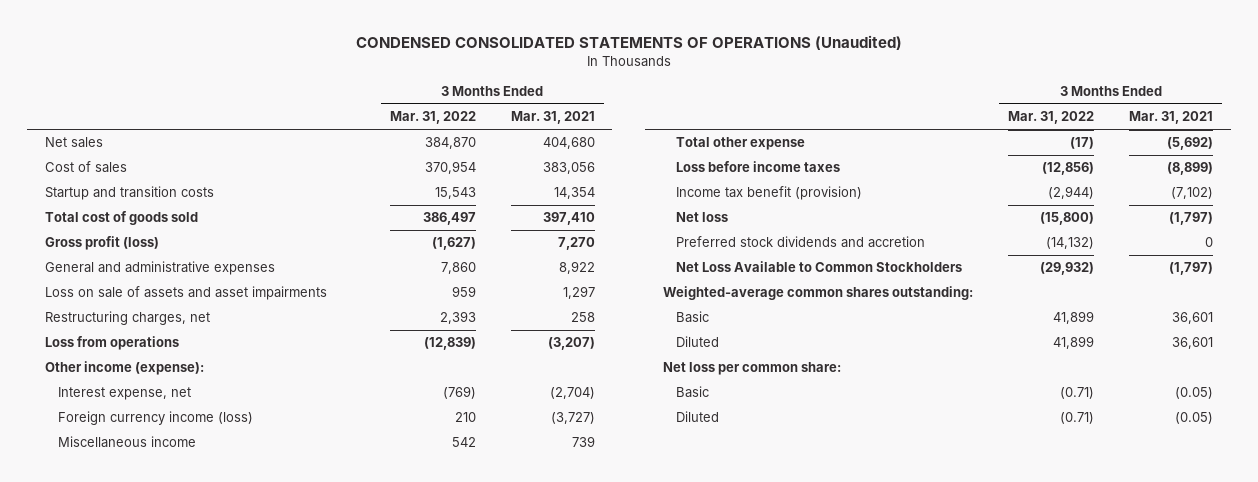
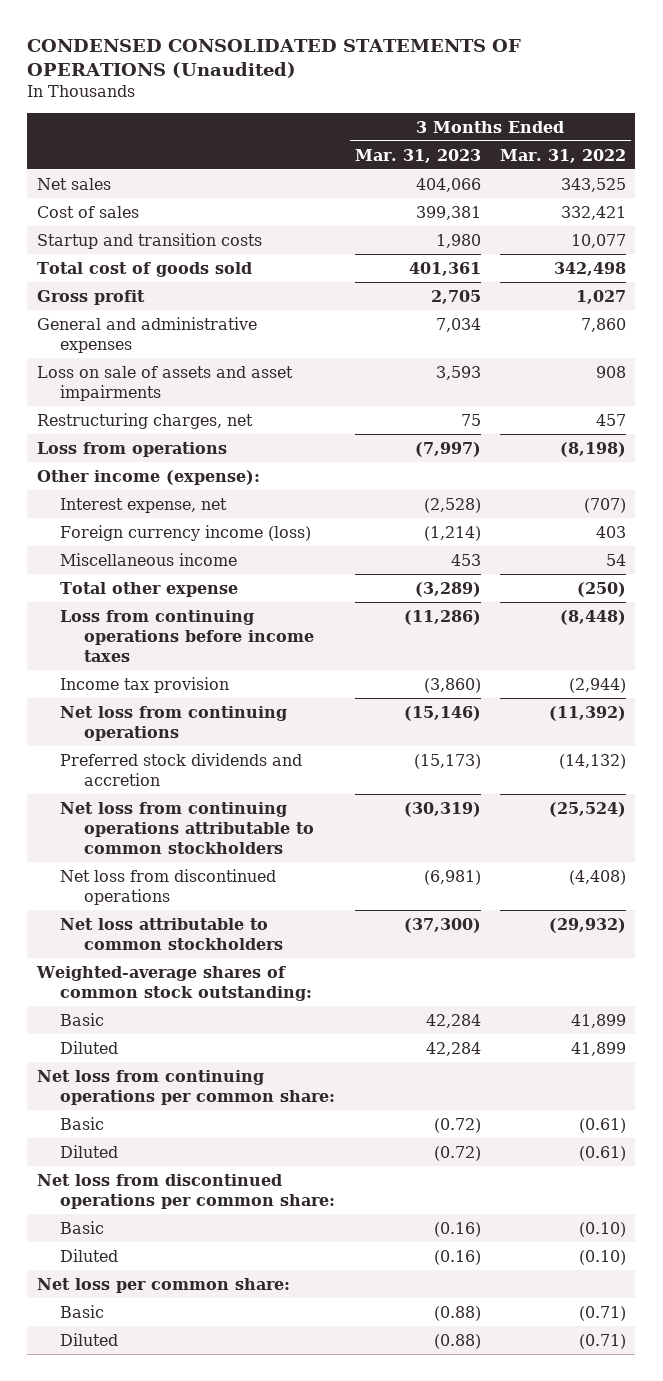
[510,111,595,125] Mar. 31, 2021 -> none
none -> [354,148,481,163] Mar. 31, 2023
[424,137,476,150] 384,870 -> [560,177,626,192] 343,525
[424,161,476,175] 370,954 -> [560,205,626,220] 332,421
[434,187,476,200] 15,543 -> [570,233,626,248] 10,077
[422,212,476,226] 386,497 -> [553,261,626,276] 342,498
[44,236,159,251] Gross profit (loss) -> [36,289,145,305] Gross profit
[431,237,476,251] (1,627) -> [575,289,626,304] 1,027
[451,286,476,298] 959 -> [595,365,626,378] 908
[439,311,476,325] 2,393 -> [595,413,626,426] 457
[423,337,476,351] (12,839) -> [559,441,626,457] (8,198)
[676,212,729,223] Net loss -> none
[442,386,476,400] (769) -> [583,497,626,513] (707)
[454,412,476,423] 210 -> [595,525,626,538] 403
[451,437,476,448] 542 -> [605,553,626,566] 54
[1070,137,1095,150] (17) -> [576,581,626,597] (250)
[676,161,841,173] Loss before income taxes -> [60,609,315,663] Loss from continuing operations before income taxes
[1042,162,1095,176] (12,856) -> [559,609,626,625] (8,448)
[676,186,863,201] Income tax benefit (provision) -> [60,676,230,693] Income tax provision
none -> [60,705,288,741] Net loss from continuing operations
none -> [60,801,315,855] Net loss from continuing operations attributable to common stockholders
none -> [60,868,277,905] Net loss from discontinued operations
[676,261,963,273] Net Loss Available to Common Stockholders -> [60,917,284,950] Net loss attributable to common stockholders
[662,286,973,301] Weighted-average common shares outstanding: -> [35,965,313,1001] Weighted-average shares of common stock outstanding:
none -> [36,1069,336,1105] Net loss from continuing operations per common share:
none -> [60,1116,105,1130] Basic
none -> [60,1144,119,1158] Diluted
none -> [36,1173,336,1209] Net loss from discontinued operations per common share:
none -> [60,1220,105,1234] Basic
none -> [60,1248,119,1262] Diluted

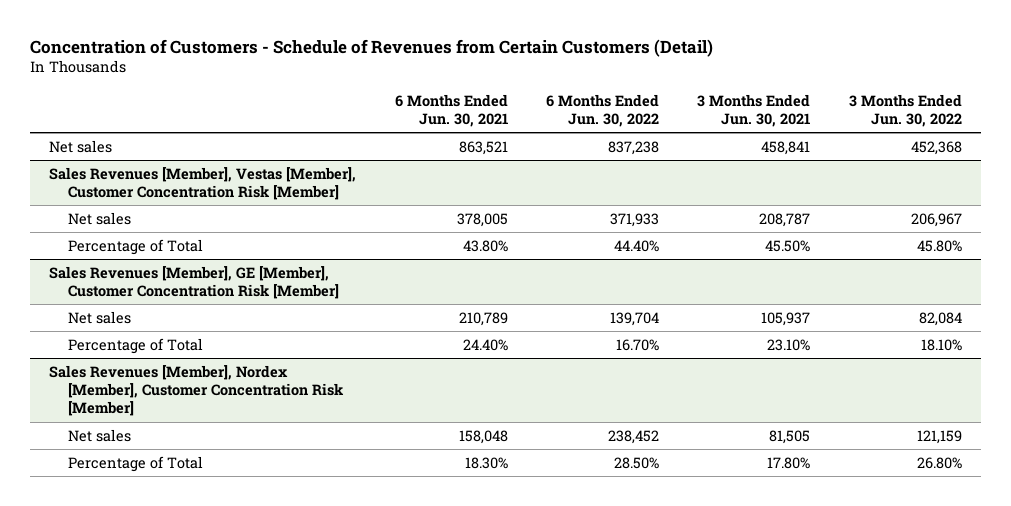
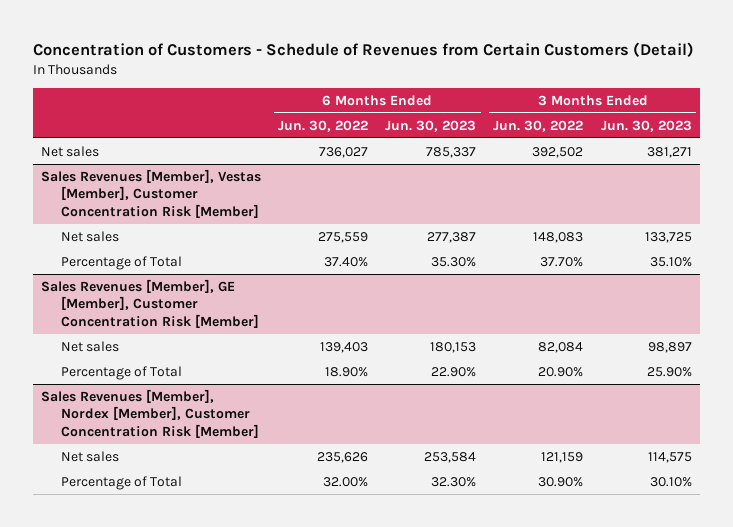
[394,93,508,128] 6 Months Ended Jun. 30, 2021 -> none
[697,93,811,128] 3 Months Ended Jun. 30, 2021 -> none
none -> [385,119,477,132] Jun. 30, 2023
none -> [600,119,692,132] Jun. 30, 2023
[608,140,660,155] 837,238 -> [319,146,369,158] 736,027
[910,140,962,155] 452,368 -> [532,146,584,158] 392,502
[610,212,660,227] 371,933 -> [318,231,369,243] 275,559
[910,212,962,227] 206,967 -> [533,231,584,243] 148,083
[614,239,660,252] 44.40% -> [324,256,369,267] 37.40%
[916,239,962,252] 45.80% -> [540,256,584,267] 37.70%
[610,311,660,326] 139,704 -> [320,341,369,353] 139,403
[616,338,660,351] 16.70% -> [325,366,369,377] 18.90%
[920,338,962,351] 18.10% -> [538,366,584,377] 20.90%
[608,429,660,444] 238,452 -> [317,451,369,463] 235,626
[614,456,660,469] 28.50% -> [323,476,369,487] 32.00%
[916,456,962,469] 26.80% -> [538,476,584,487] 30.90%

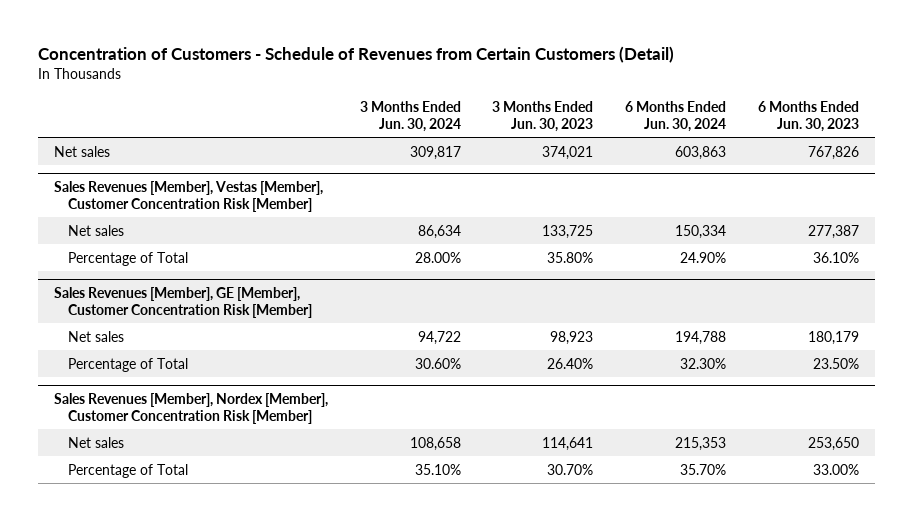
[278,119,369,132] Jun. 30, 2022 -> none
[493,119,584,132] Jun. 30, 2022 -> none
none -> [359,101,461,132] 3 Months Ended Jun. 30, 2024
none -> [624,101,726,132] 6 Months Ended Jun. 30, 2024
[426,146,477,158] 785,337 -> [807,145,859,160] 767,826
[646,146,692,158] 381,271 -> [542,145,594,160] 374,021
[431,256,477,267] 35.30% -> [812,251,859,263] 36.10%
[649,256,692,267] 35.10% -> [547,251,594,263] 35.80%
[430,341,477,353] 180,153 -> [807,330,859,345] 180,179
[647,341,692,353] 98,897 -> [550,330,594,345] 98,923
[431,366,477,377] 22.90% -> [812,357,859,369] 23.50%
[646,366,692,377] 25.90% -> [547,357,594,369] 26.40%
[424,451,477,463] 253,584 -> [807,436,859,451] 253,650
[647,451,692,463] 114,575 -> [542,436,594,451] 114,641
[431,476,477,487] 32.30% -> [812,463,859,475] 33.00%
[649,476,692,487] 30.10% -> [547,463,594,475] 30.70%

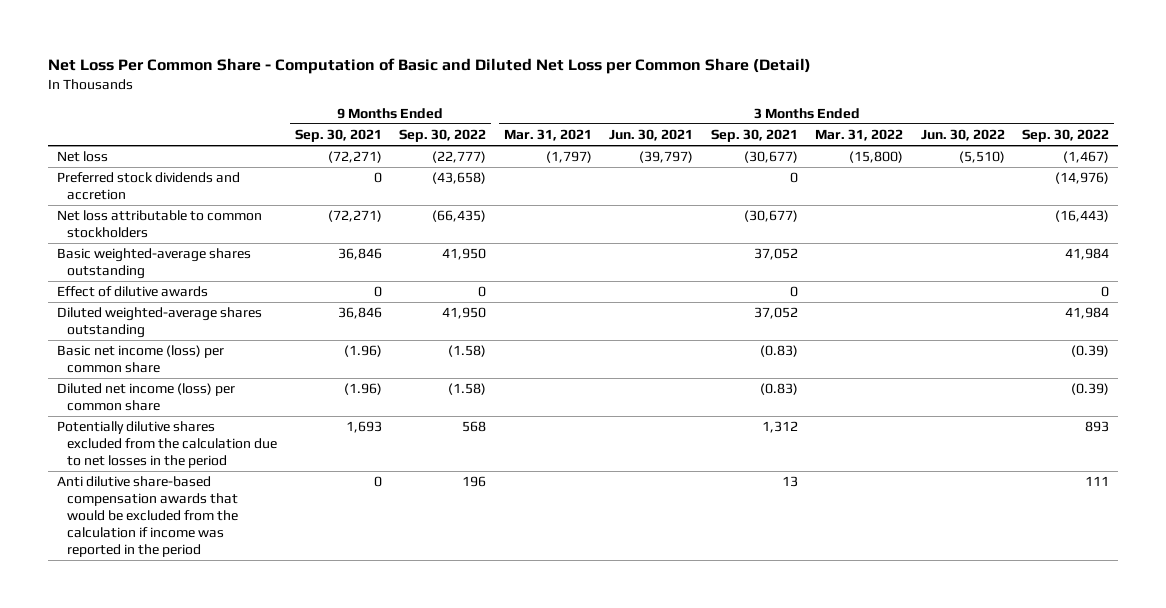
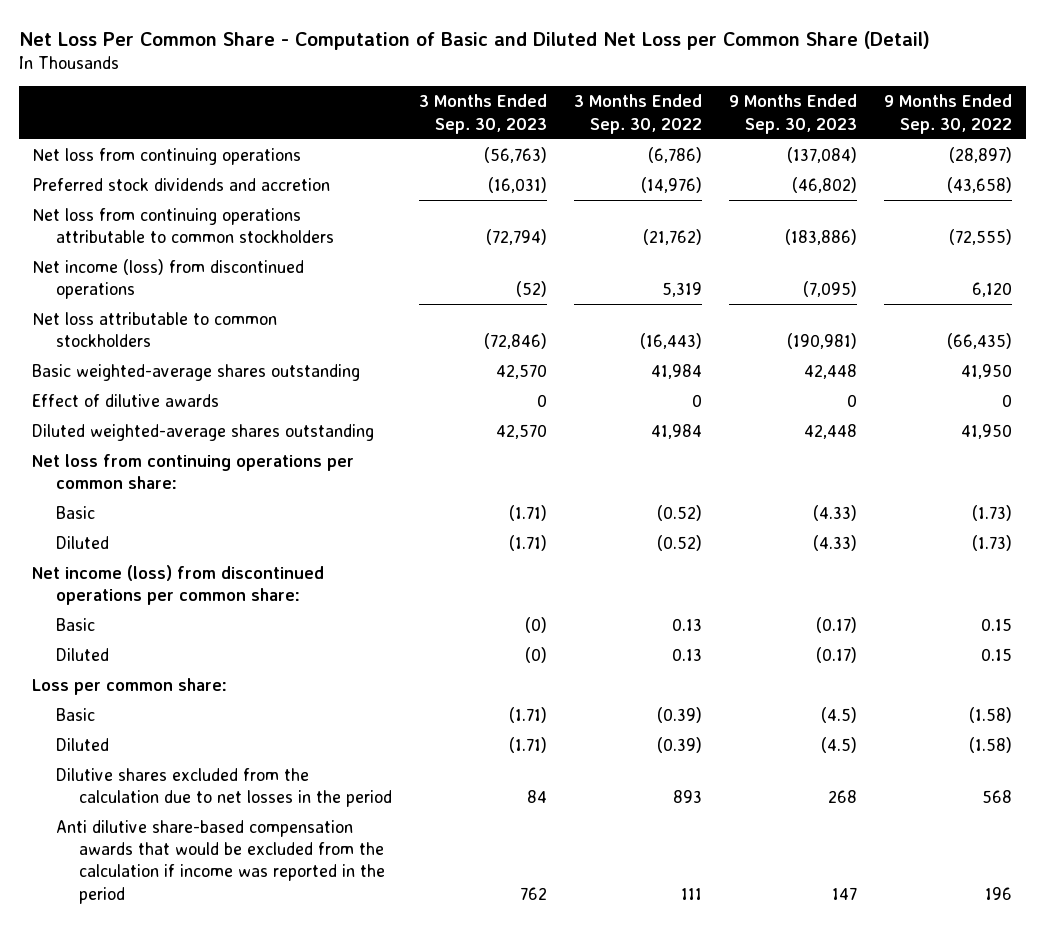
[294,129,382,143] Sep. 30, 2021 -> none
[503,129,592,142] Mar. 31, 2021 -> none
[609,129,694,142] Jun. 30, 2021 -> none
[710,129,798,143] Sep. 30, 2021 -> none
[815,129,904,142] Mar. 31, 2022 -> none
[920,129,1005,142] Jun. 30, 2022 -> none
none -> [418,94,547,134] 3 Months Ended Sep. 30, 2023
none -> [728,94,857,134] 9 Months Ended Sep. 30, 2023
[56,151,108,163] Net loss -> none
none -> [32,147,302,165] Net loss from continuing operations
none -> [32,207,334,244] Net loss from continuing operations attributable to common stockholders
none -> [32,258,305,300] Net income (loss) from discontinued operations
none -> [32,453,355,490] Net loss from continuing operations per common share:
none -> [55,505,95,519] Basic
none -> [55,535,109,549] Diluted
none -> [32,564,325,606] Net income (loss) from discontinued operations per common share:
none -> [55,617,95,631] Basic
none -> [55,647,109,661] Diluted
none -> [32,677,228,695] Loss per common share:
[56,345,224,374] Basic net income (loss) per common share -> [55,707,95,721] Basic
[56,383,235,412] Diluted net income (loss) per common share -> [55,737,109,751] Diluted
[56,421,278,469] Potentially dilutive shares excluded from the calculation due to net losses in the period -> [55,767,392,808] Dilutive shares excluded from the calculation due to net losses in the period

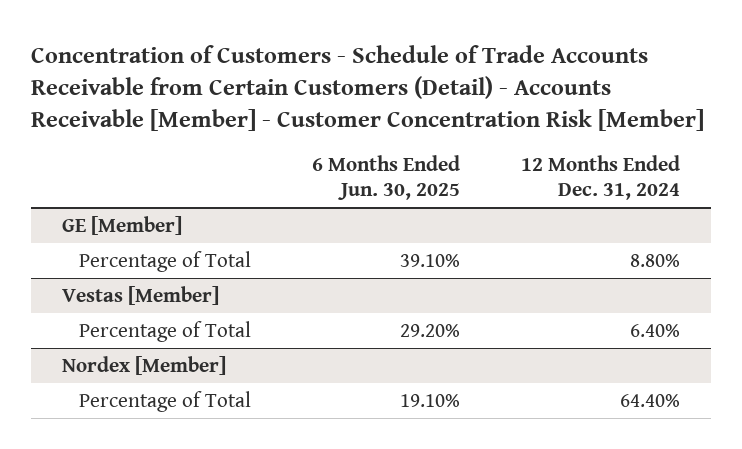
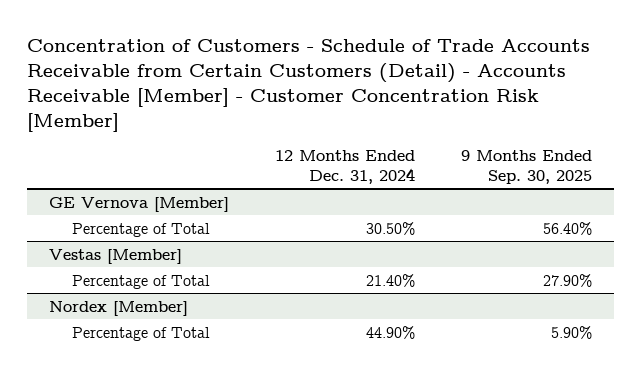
[312,155,461,201] 6 Months Ended Jun. 30, 2025 -> none
none -> [460,150,592,184] 9 Months Ended Sep. 30, 2025
[61,216,182,236] GE [Member] -> [49,196,230,212] GE Vernova [Member]
[630,254,681,268] 8.80% -> [366,221,416,235] 30.50%
[630,324,681,338] 6.40% -> [366,273,416,287] 21.40%
[620,394,681,408] 64.40% -> [366,325,416,339] 44.90%

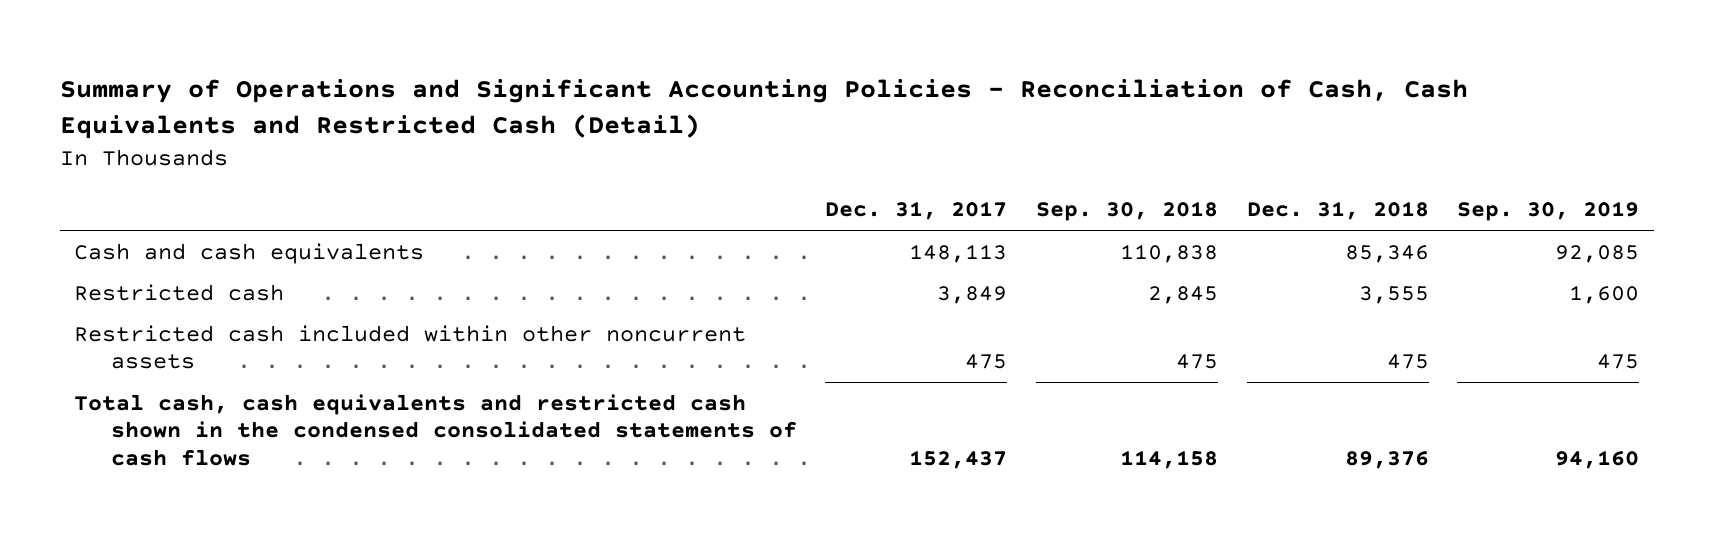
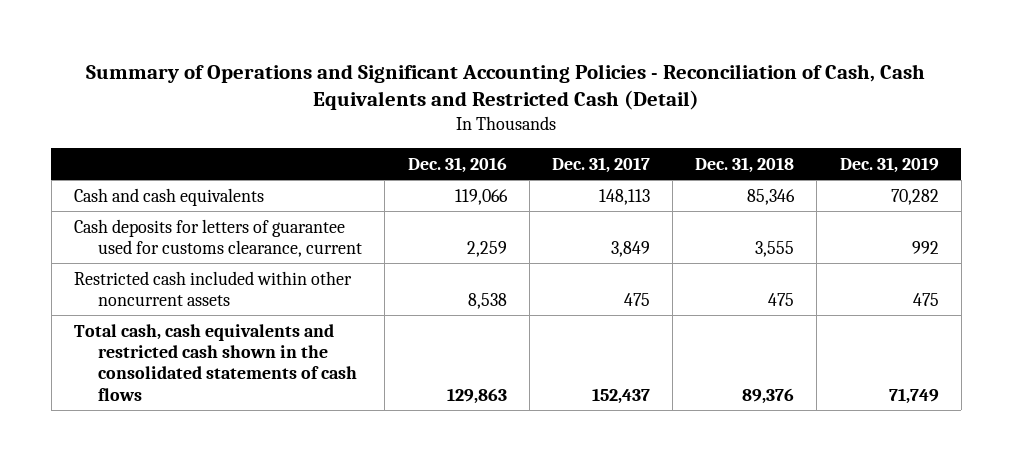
[1036,201,1219,222] Sep. 30, 2018 -> none
[1457,201,1640,222] Sep. 30, 2019 -> none
none -> [407,156,507,173] Dec. 31, 2016
none -> [839,156,939,173] Dec. 31, 2019
[74,283,285,301] Restricted cash -> [73,218,363,257] Cash deposits for letters of guarantee used for customs clearance, current
[74,393,797,466] Total cash, cash equivalents and restricted cash shown in the condensed consolidated statements of cash flows -> [73,323,358,401] Total cash, cash equivalents and restricted cash shown in the consolidated statements of cash flows

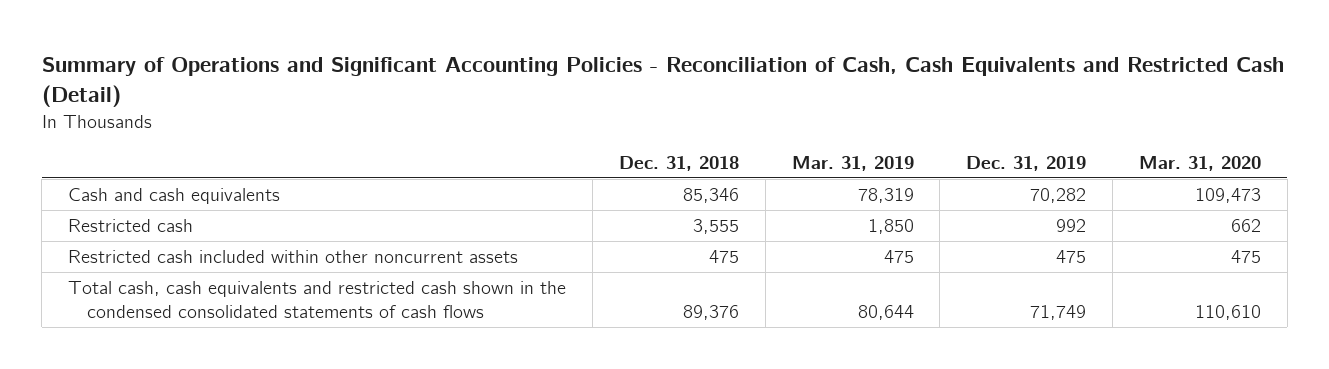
[407,156,507,173] Dec. 31, 2016 -> none
[551,156,650,173] Dec. 31, 2017 -> none
none -> [791,155,914,171] Mar. 31, 2019
none -> [1138,155,1261,171] Mar. 31, 2020
[73,218,363,257] Cash deposits for letters of guarantee used for customs clearance, current -> [68,219,194,233] Restricted cash
[73,323,358,401] Total cash, cash equivalents and restricted cash shown in the consolidated statements of cash flows -> [68,281,567,318] Total cash, cash equivalents and restricted cash shown in the condensed consolidated statements of cash flows

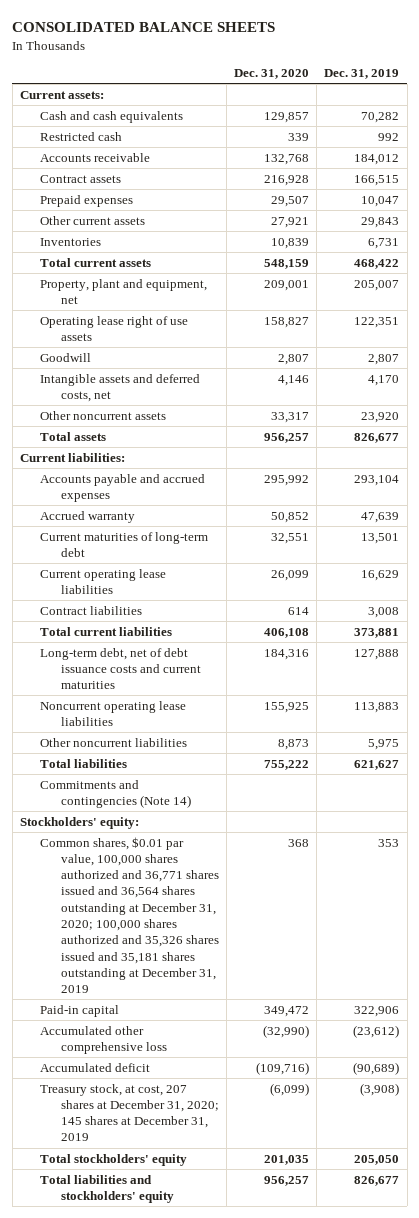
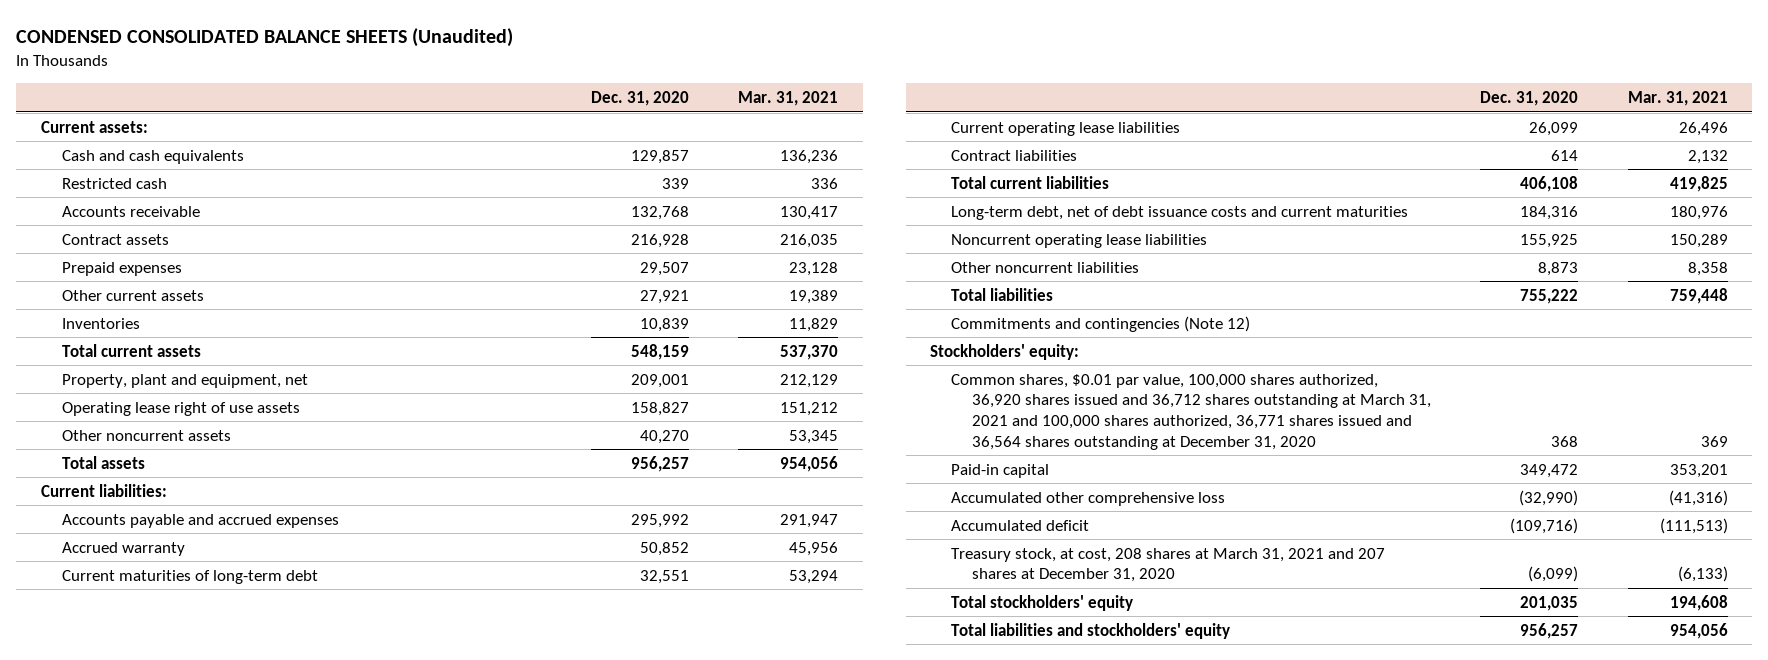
[12,22,276,33] CONSOLIDATED BALANCE SHEETS -> [16,27,514,47] CONDENSED CONSOLIDATED BALANCE SHEETS (Unaudited)
[324,69,400,80] Dec. 31, 2019 -> none
none -> [738,91,839,107] Mar. 31, 2021
[40,352,92,362] Goodwill -> none
[40,373,201,402] Intangible assets and deferred costs, net -> none
[271,411,310,423] 33,317 -> [639,429,689,444] 40,270
[40,779,192,808] Commitments and contingencies (Note 14) -> [951,315,1251,332] Commitments and contingencies (Note 12)
[40,836,220,994] Common shares, $0.01 par value, 100,000 shares authorized and 36,771 shares issued and 36,564 shares outstanding at December 31, 2020; 100,000 shares authorized and 35,326 shares issued and 35,181 shares outstanding at December 31, 2019 -> [951,373,1432,450] Common shares, $0.01 par value, 100,000 shares authorized, 36,920 shares issued and 36,712 shares outstanding at March 31, 2021 and 100,000 shares authorized, 36,771 shares issued and 36,564 shares outstanding at December 31, 2020
[40,1083,220,1142] Treasury stock, at cost, 207 shares at December 31, 2020; 145 shares at December 31, 2019 -> [951,547,1386,583] Treasury stock, at cost, 208 shares at March 31, 2021 and 207 shares at December 31, 2020

